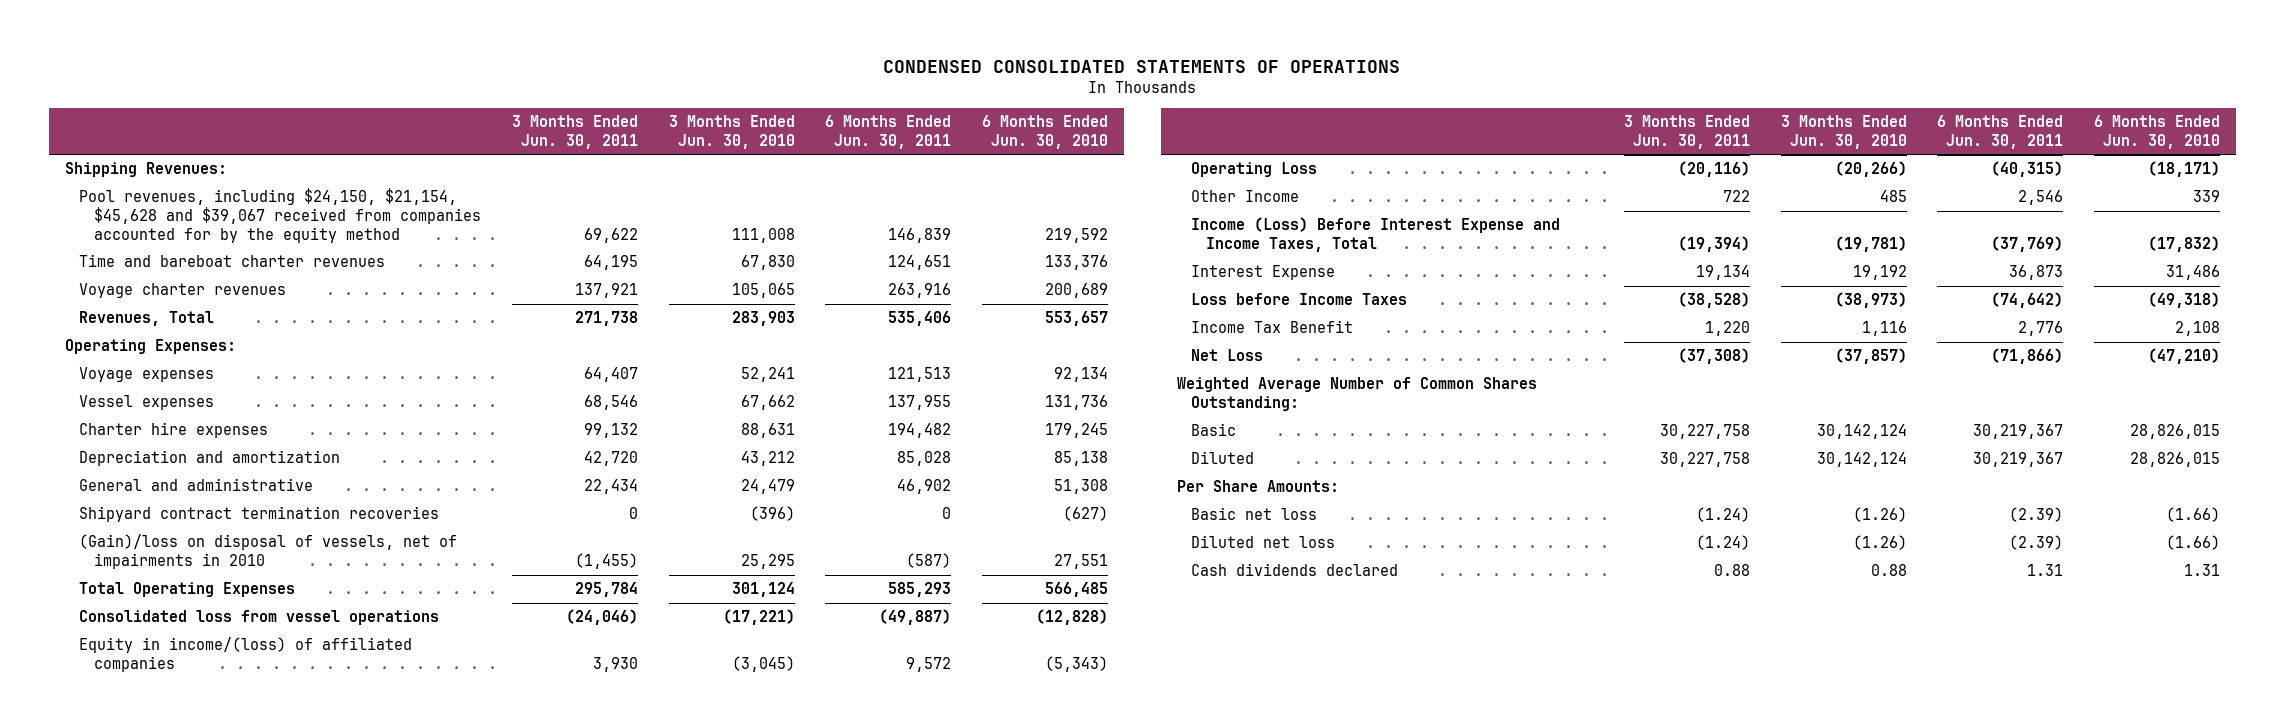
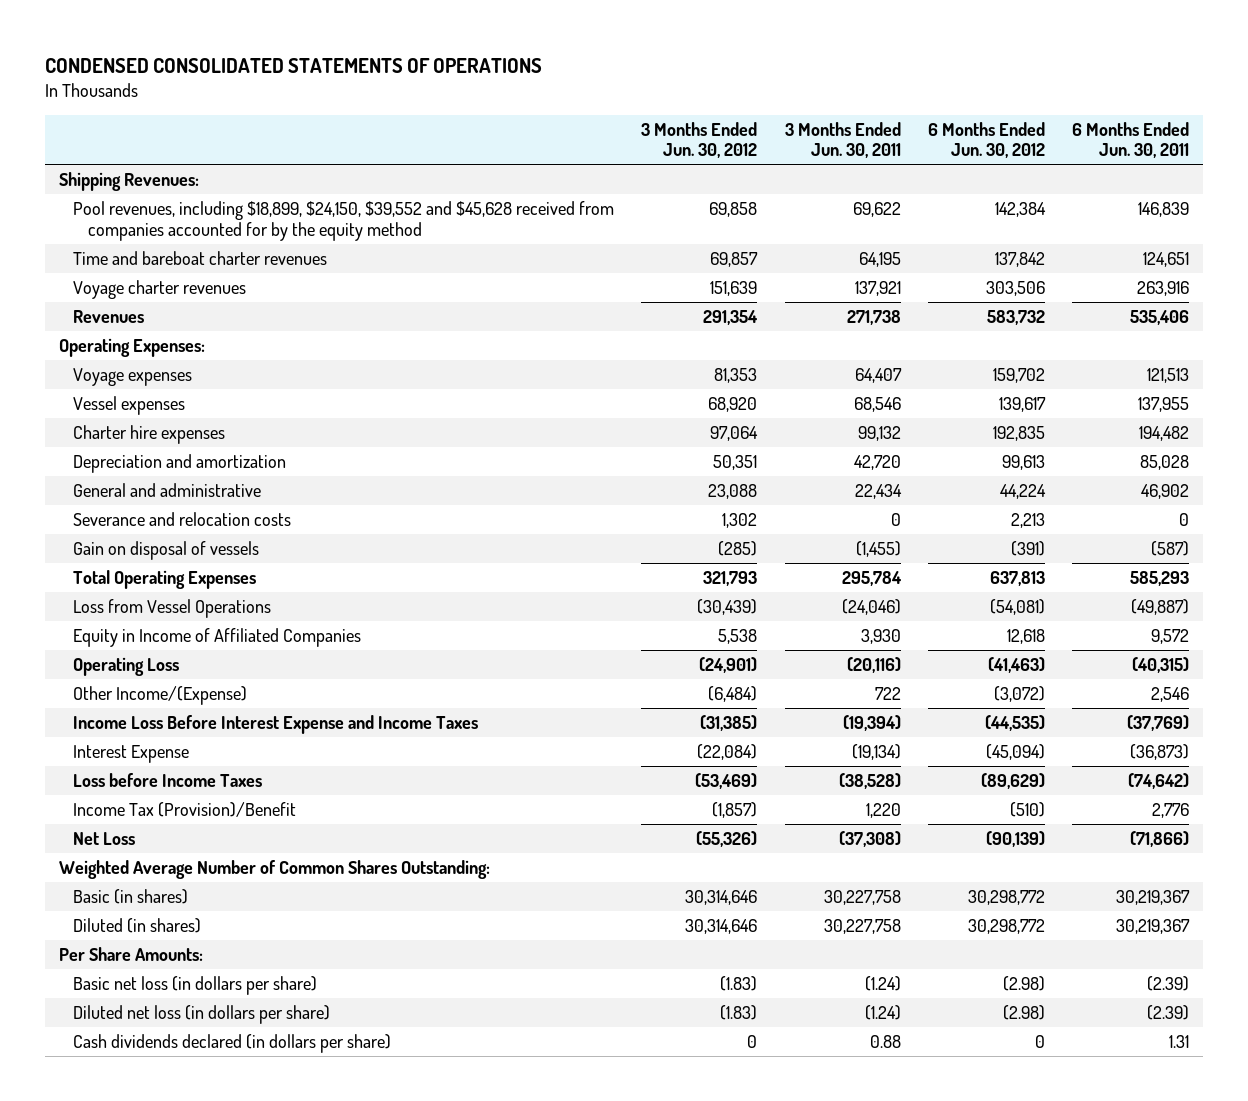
[668,115,795,150] 3 Months Ended Jun. 30, 2010 -> none
[982,115,1109,150] 6 Months Ended Jun. 30, 2010 -> none
none -> [641,121,758,159] 3 Months Ended Jun. 30, 2012
none -> [927,121,1045,159] 6 Months Ended Jun. 30, 2012
[79,188,482,243] Pool revenues, including $24,150, $21,154, $45,628 and $39,067 received from companies accounted for by the equity method -> [73,201,615,241] Pool revenues, including $18,899, $24,150, $39,552 and $45,628 received from companies accounted for by the equity method
[79,311,215,327] Revenues, Total -> [73,310,145,324] Revenues
[79,506,440,523] Shipyard contract termination recoveries -> none
none -> [73,512,292,527] Severance and relocation costs
[79,534,458,570] (Gain)/loss on disposal of vessels, net of impairments in 2010 -> [73,541,260,561] Gain on disposal of vessels
[79,610,440,626] Consolidated loss from vessel operations -> [73,599,272,619] Loss from Vessel Operations
[79,637,413,673] Equity in income/(loss) of affiliated companies -> [73,628,362,648] Equity in Income of Affiliated Companies
[1191,190,1300,203] Other Income -> [73,686,248,706] Other Income/(Expense)
[1191,217,1561,253] Income (Loss) Before Interest Expense and Income Taxes, Total -> [73,715,479,735] Income Loss Before Interest Expense and Income Taxes
[1695,265,1750,281] 19,134 -> [851,744,901,761] (19,134)
[2009,265,2064,281] 36,873 -> [1129,744,1189,761] (36,873)
[1191,320,1354,334] Income Tax Benefit -> [73,802,297,818] Income Tax (Provision)/Benefit
[1191,423,1237,437] Basic -> [73,889,189,905] Basic (in shares)
[1191,451,1255,465] Diluted -> [73,918,202,934] Diluted (in shares)
[1191,507,1318,521] Basic net loss -> [73,976,318,996] Basic net loss (in dollars per share)
[1191,535,1336,549] Diluted net loss -> [73,1005,331,1025] Diluted net loss (in dollars per share)
[1191,563,1399,577] Cash dividends declared -> [73,1034,392,1054] Cash dividends declared (in dollars per share)

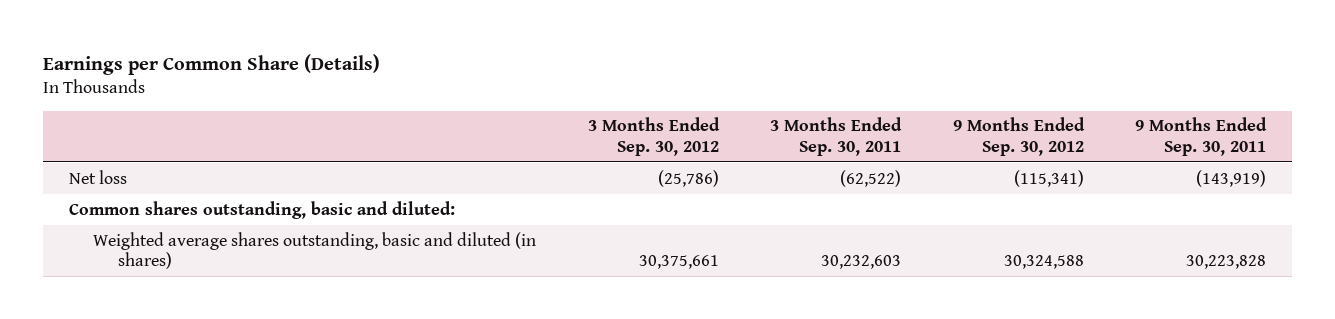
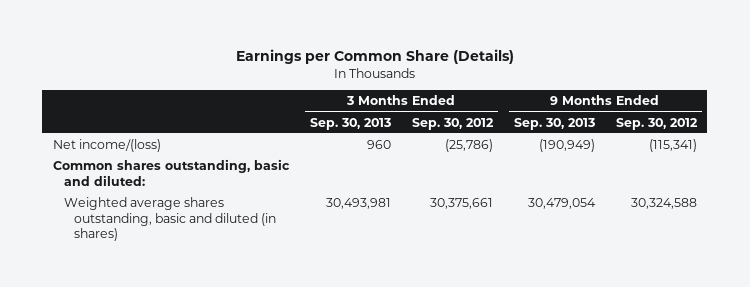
[770,117,903,156] 3 Months Ended Sep. 30, 2011 -> none
[1135,117,1268,156] 9 Months Ended Sep. 30, 2011 -> none
none -> [309,117,391,130] Sep. 30, 2013
none -> [513,117,595,130] Sep. 30, 2013
[68,169,127,184] Net loss -> [52,138,161,152] Net income/(loss)

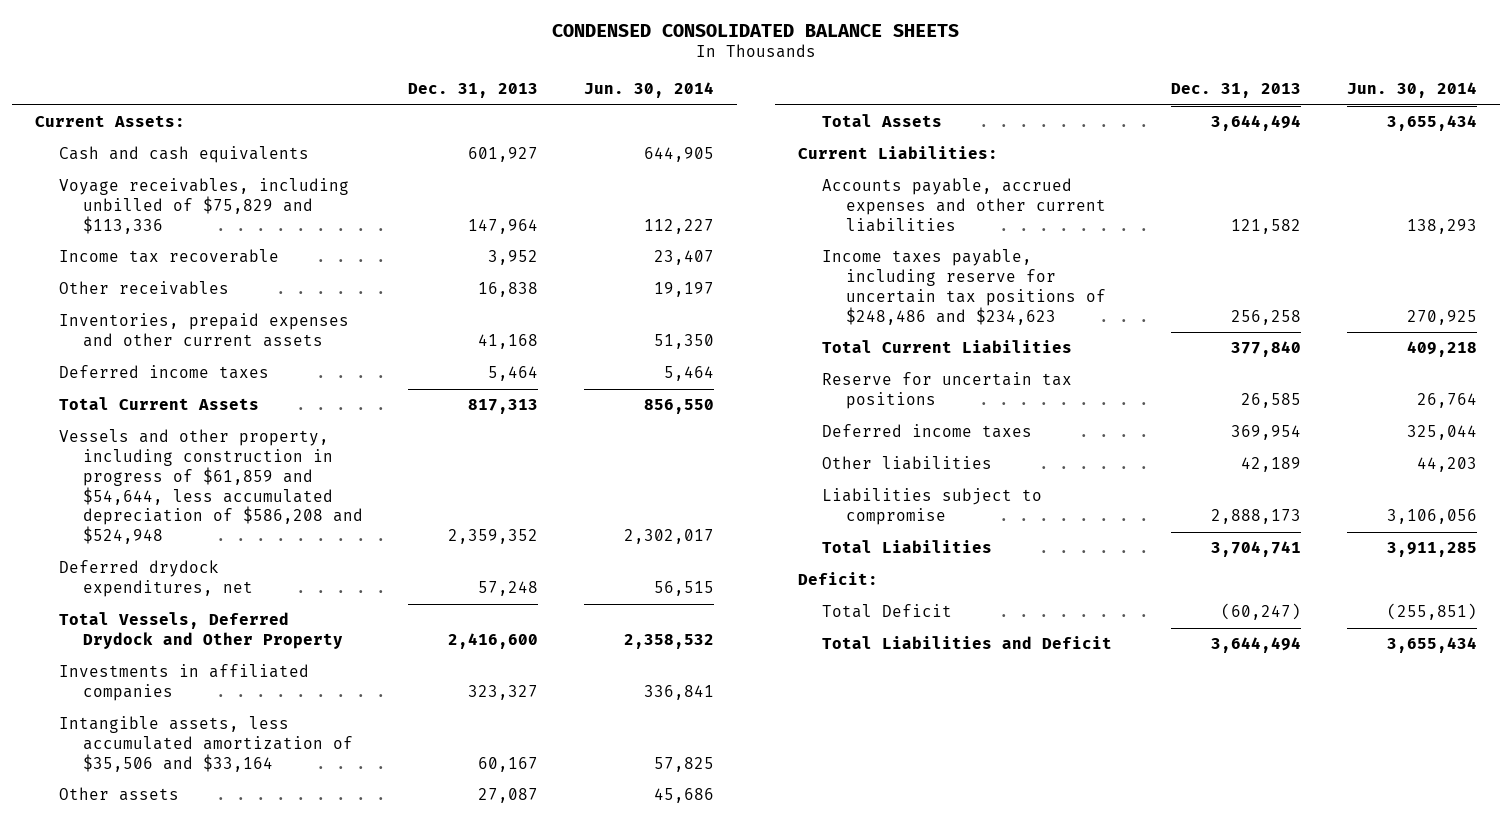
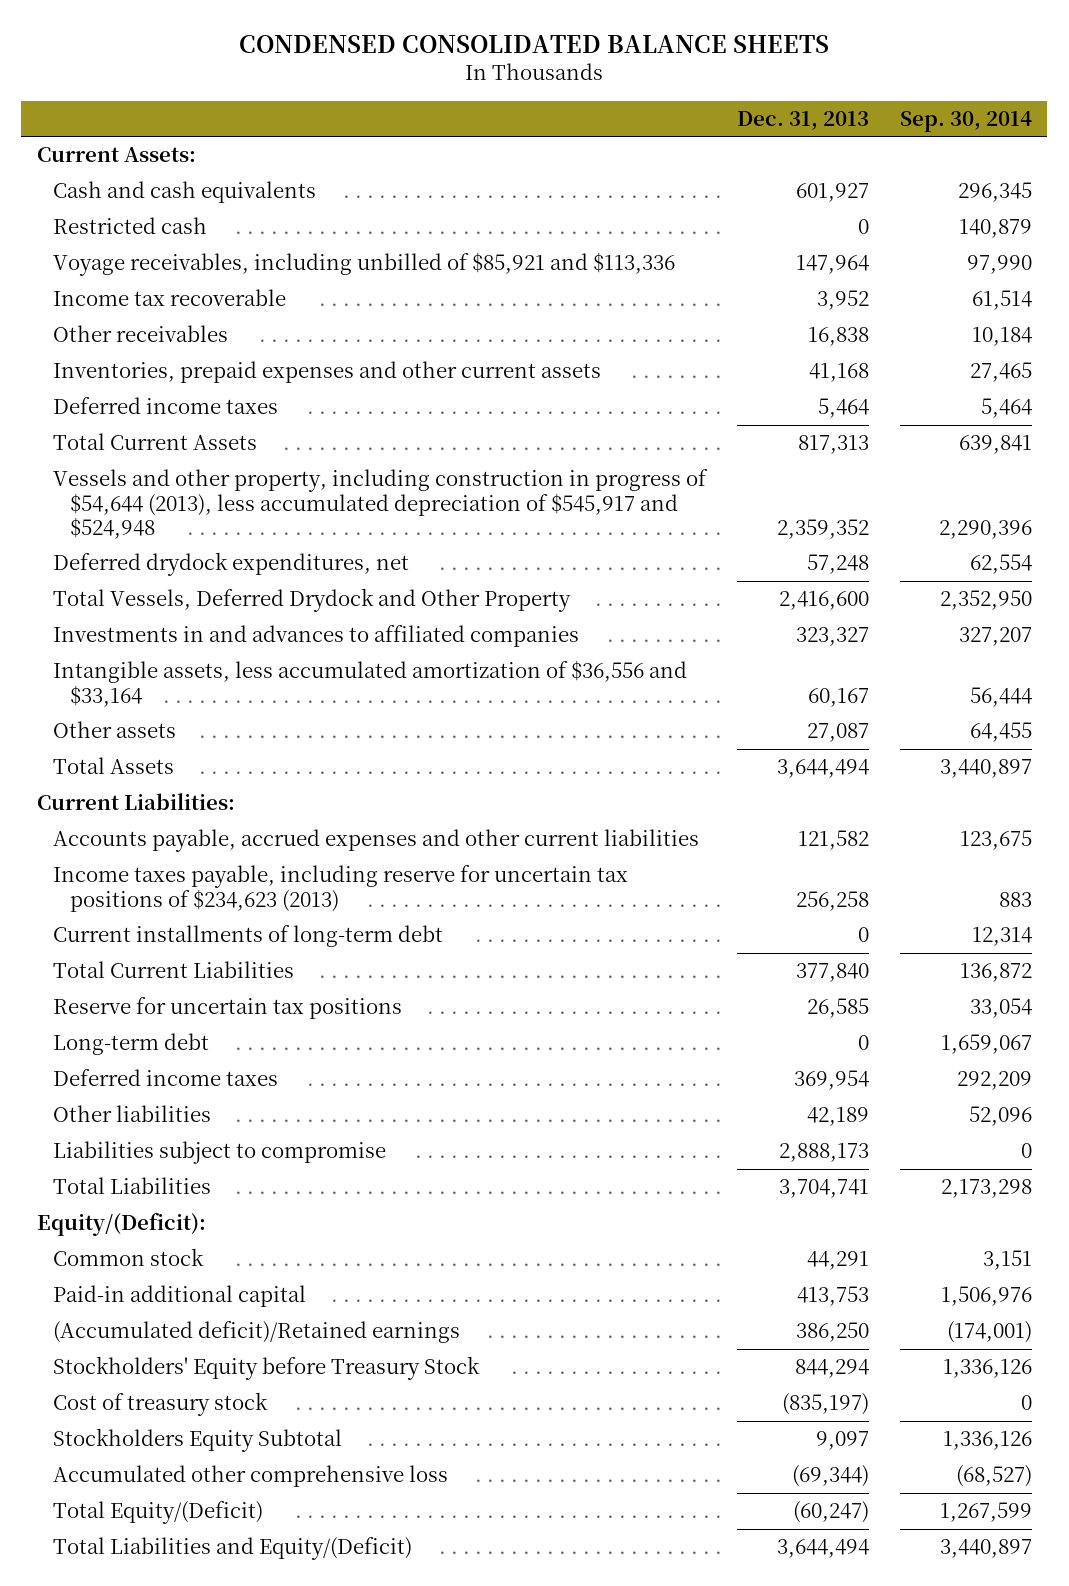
[583,82,714,99] Jun. 30, 2014 -> none
none -> [899,111,1032,133] Sep. 30, 2014
none -> [53,217,208,235] Restricted cash
[59,178,350,234] Voyage receivables, including unbilled of $75,829 and $113,336 -> [53,252,676,277] Voyage receivables, including unbilled of $85,921 and $113,336
[59,429,363,545] Vessels and other property, including construction in progress of $61,859 and $54,644, less accumulated depreciation of $586,208 and $524,948 -> [53,469,709,540] Vessels and other property, including construction in progress of $54,644 (2013), less accumulated depreciation of $545,917 and $524,948
[59,664,310,702] Investments in affiliated companies -> [53,625,580,648] Investments in and advances to affiliated companies
[59,716,353,772] Intangible assets, less accumulated amortization of $35,506 and $33,164 -> [53,660,688,707] Intangible assets, less accumulated amortization of $36,556 and $33,164
[822,249,1106,325] Income taxes payable, including reserve for uncertain tax positions of $248,486 and $234,623 -> [53,865,629,912] Income taxes payable, including reserve for uncertain tax positions of $234,623 (2013)
none -> [53,925,444,948] Current installments of long-term debt
none -> [53,1033,210,1056] Long-term debt
[798,572,879,586] Deficit: -> [36,1213,206,1237] Equity/(Deficit):
none -> [53,1248,205,1267] Common stock
none -> [53,1285,307,1308] Paid-in additional capital
none -> [53,1321,461,1344] (Accumulated deficit)/Retained earnings
none -> [53,1356,481,1381] Stockholders' Equity before Treasury Stock
none -> [53,1392,269,1417] Cost of treasury stock
none -> [53,1428,343,1453] Stockholders Equity Subtotal
none -> [53,1465,449,1488] Accumulated other comprehensive loss
[822,604,953,619] Total Deficit -> [53,1501,264,1525] Total Equity/(Deficit)
[822,636,1113,650] Total Liabilities and Deficit -> [53,1537,413,1561] Total Liabilities and Equity/(Deficit)

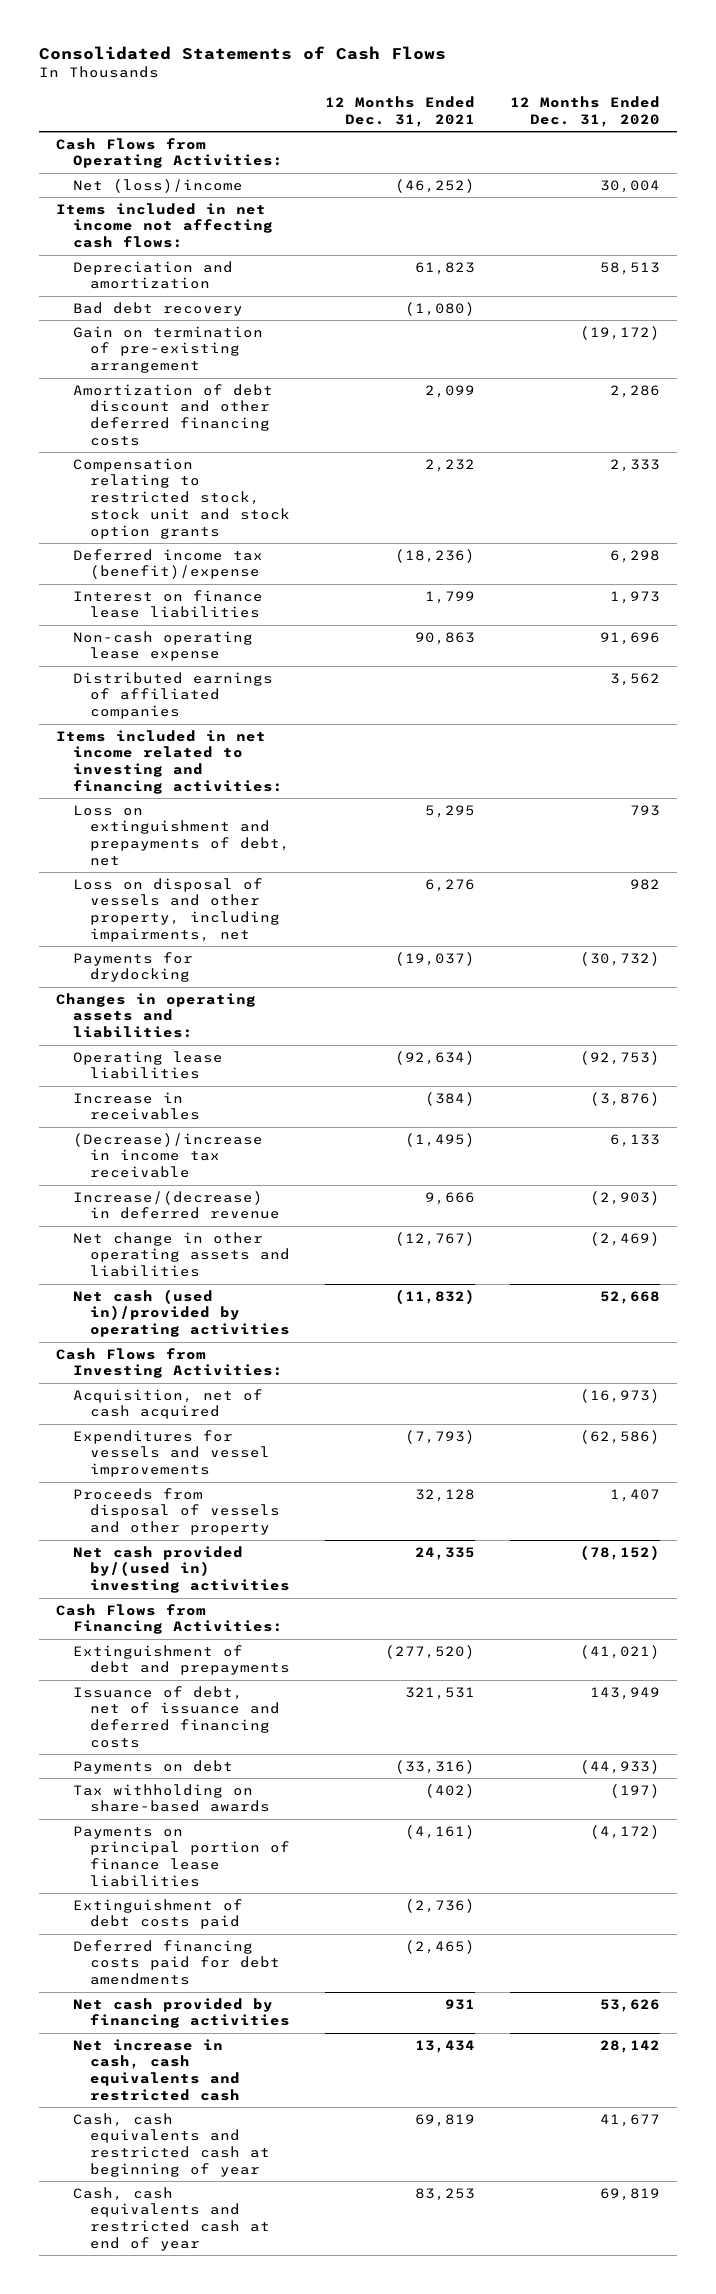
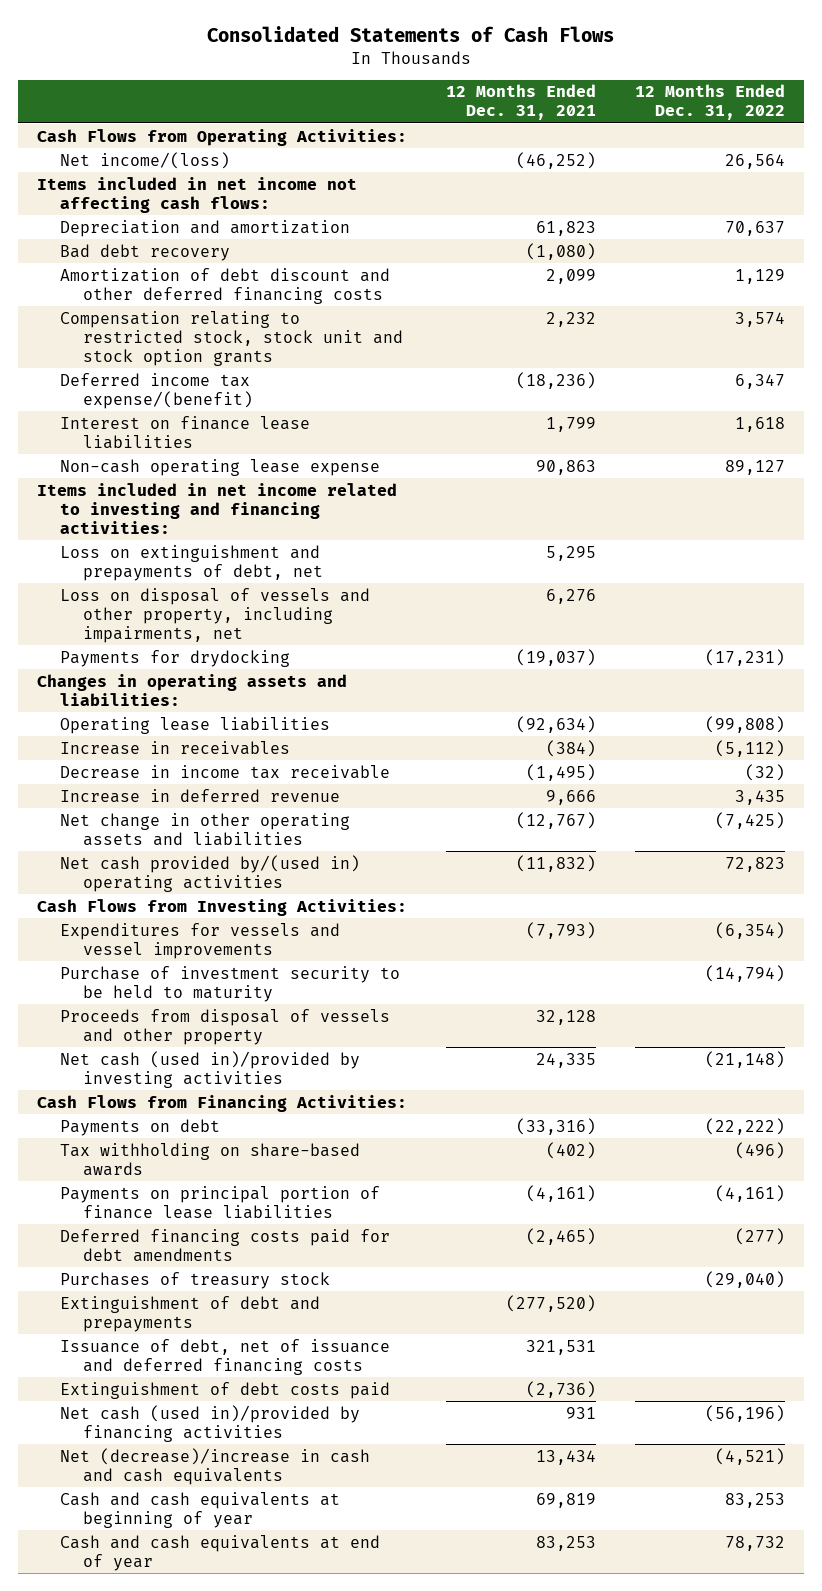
[509,96,660,128] 12 Months Ended Dec. 31, 2020 -> none
none -> [634,84,785,121] 12 Months Ended Dec. 31, 2022
[73,178,244,193] Net (loss)/income -> [59,151,230,169] Net income/(loss)
[73,325,264,374] Gain on termination of pre-existing arrangement -> none
[73,548,264,580] Deferred income tax (benefit)/expense -> [59,372,253,409] Deferred income tax expense/(benefit)
[73,671,274,720] Distributed earnings of affiliated companies -> none
[73,1132,264,1179] (Decrease)/increase in income tax receivable -> [59,764,390,779] Decrease in income tax receivable
[73,1190,281,1220] Increase/(decrease) in deferred revenue -> [59,788,340,803] Increase in deferred revenue
[73,1288,291,1338] Net cash (used in)/provided by operating activities -> [59,854,360,892] Net cash provided by/(used in) operating activities
[73,1388,264,1420] Acquisition, net of cash acquired -> none
none -> [59,965,400,1002] Purchase of investment security to be held to maturity
[73,1545,291,1594] Net cash provided by/(used in) investing activities -> [59,1050,360,1088] Net cash (used in)/provided by investing activities
none -> [59,1271,330,1289] Purchases of treasury stock
[73,1644,291,1676] Extinguishment of debt and prepayments -> [59,1295,320,1332] Extinguishment of debt and prepayments
[73,1685,281,1749] Issuance of debt, net of issuance and deferred financing costs -> [59,1338,390,1375] Issuance of debt, net of issuance and deferred financing costs
[73,1898,244,1930] Extinguishment of debt costs paid -> [59,1381,390,1399] Extinguishment of debt costs paid
[73,1997,291,2029] Net cash provided by financing activities -> [59,1404,360,1442] Net cash (used in)/provided by financing activities
[73,2038,241,2102] Net increase in cash, cash equivalents and restricted cash -> [59,1447,370,1485] Net (decrease)/increase in cash and cash equivalents
[73,2112,271,2178] Cash, cash equivalents and restricted cash at beginning of year -> [59,1491,340,1528] Cash and cash equivalents at beginning of year
[73,2186,271,2252] Cash, cash equivalents and restricted cash at end of year -> [59,1534,380,1571] Cash and cash equivalents at end of year

